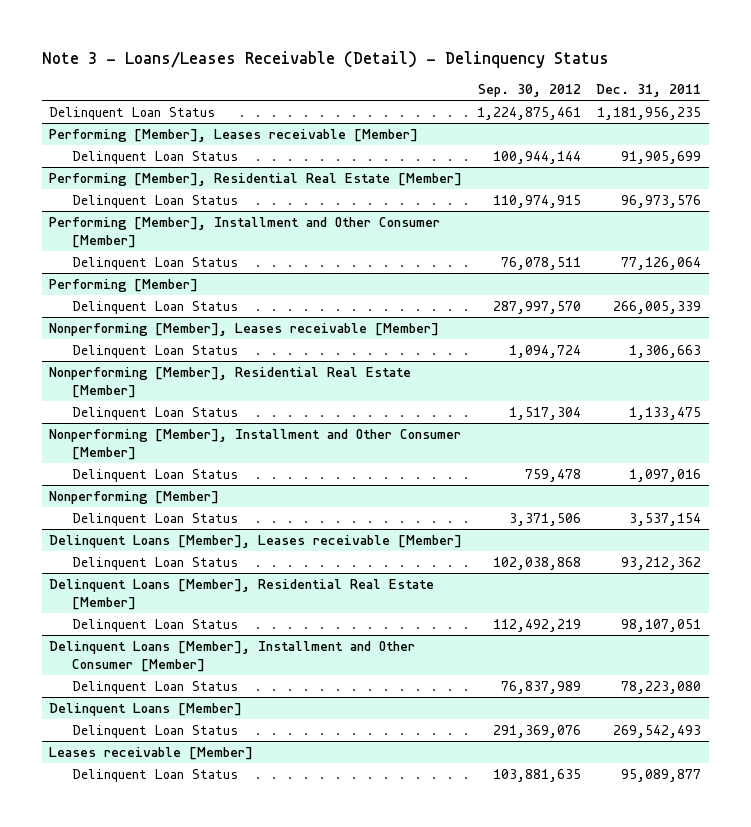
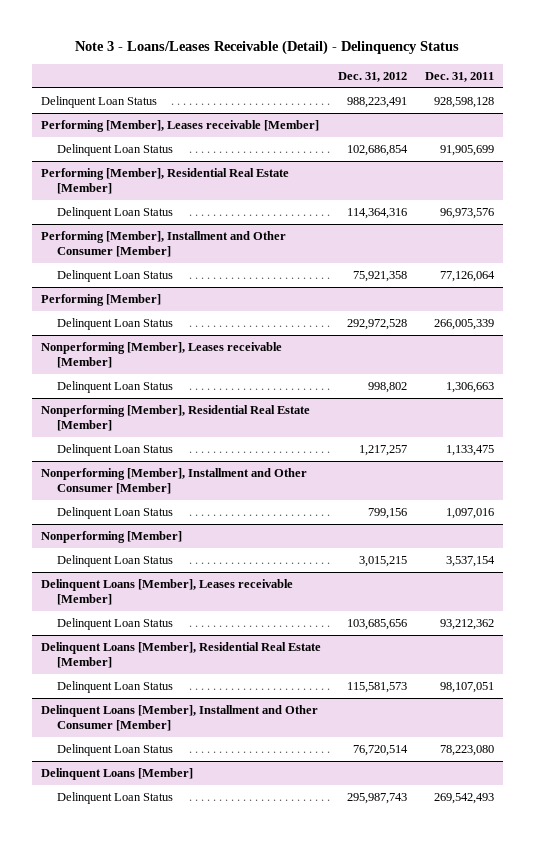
[478,84,582,98] Sep. 30, 2012 -> none
none -> [338,71,408,82] Dec. 31, 2012
[597,106,702,120] 1,181,956,235 -> [434,97,495,109] 928,598,128
[49,746,254,760] Leases receivable [Member] -> none
[72,768,239,782] Delinquent Loan Status -> none

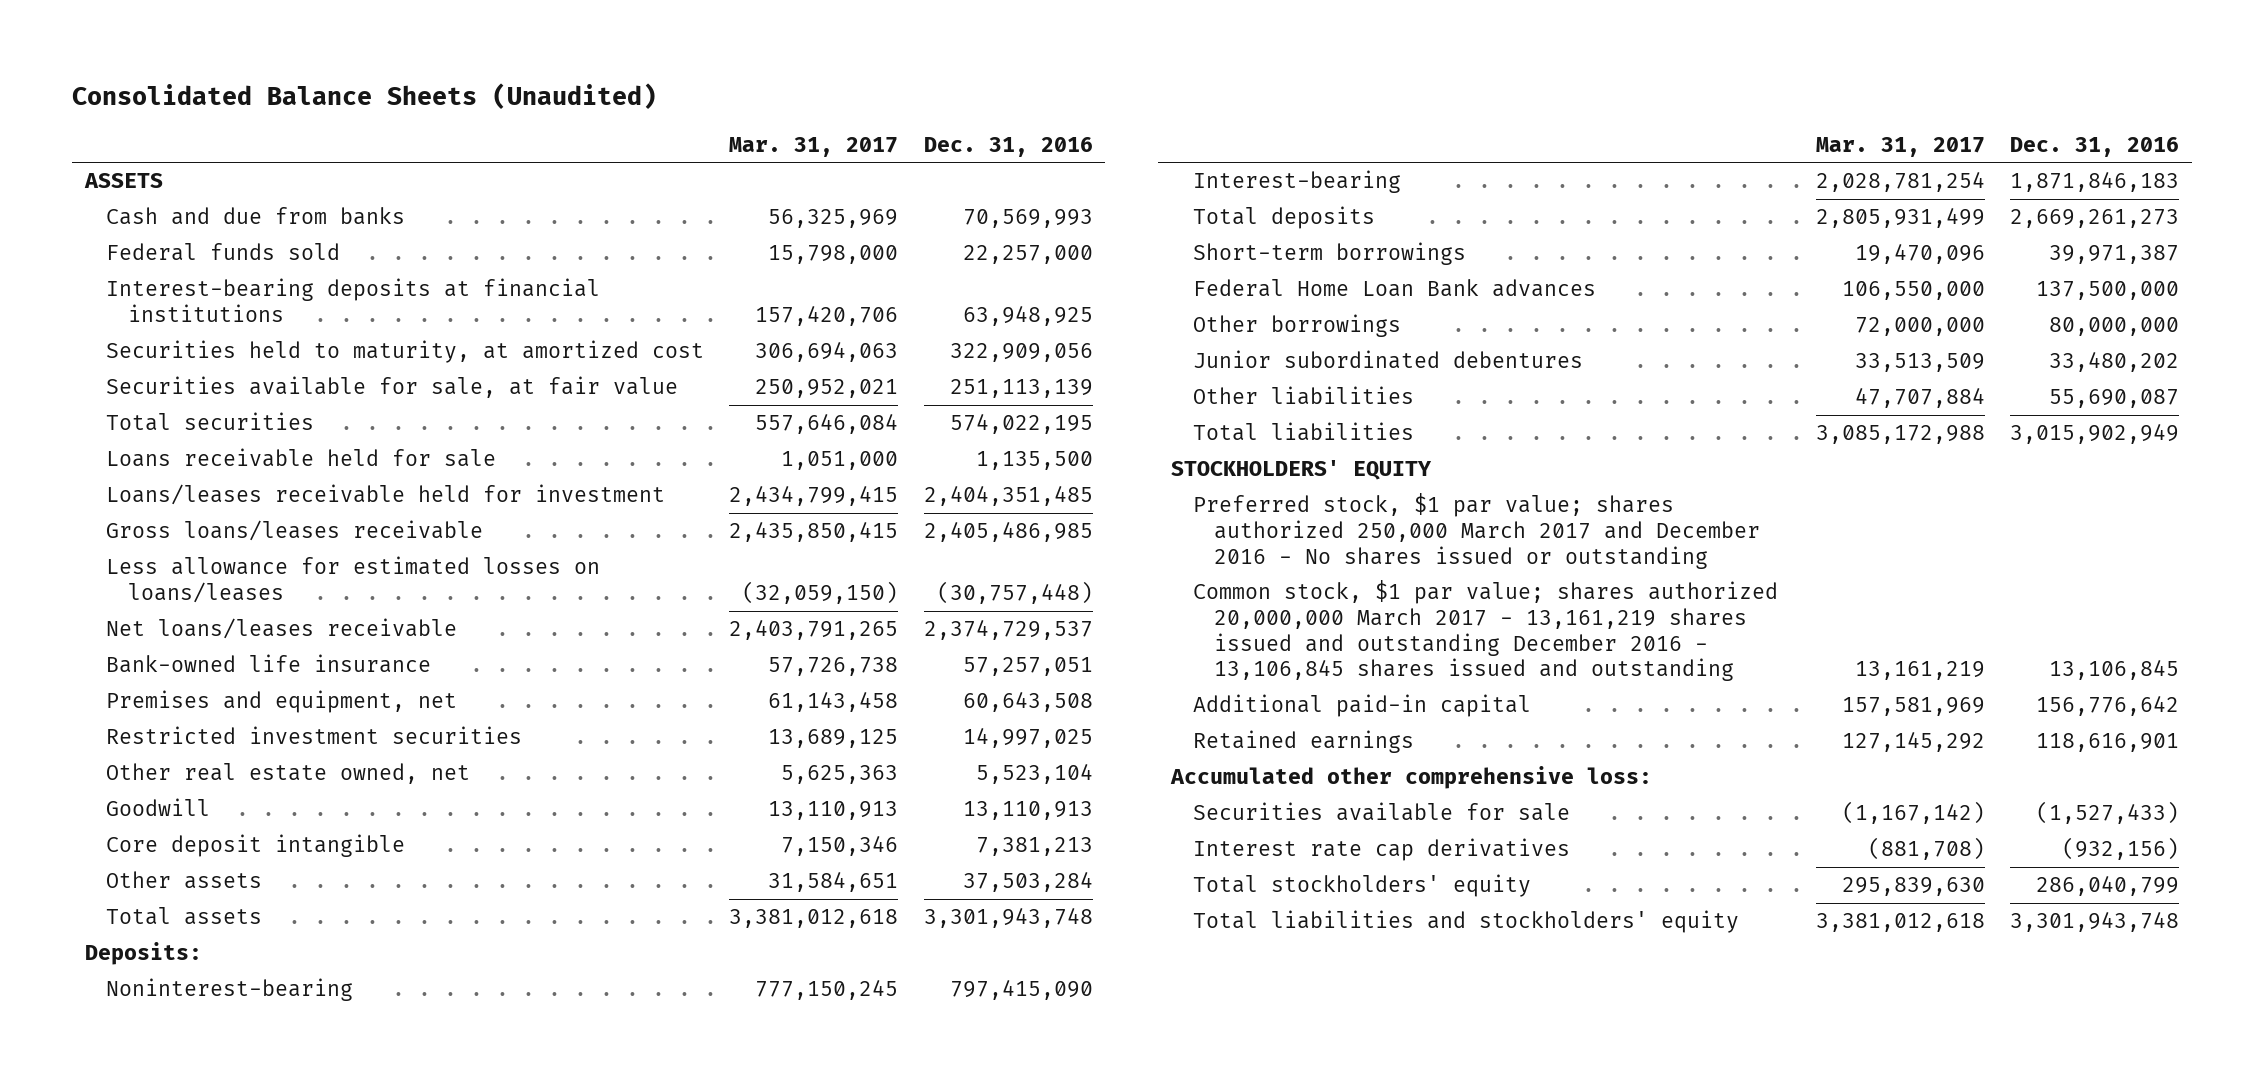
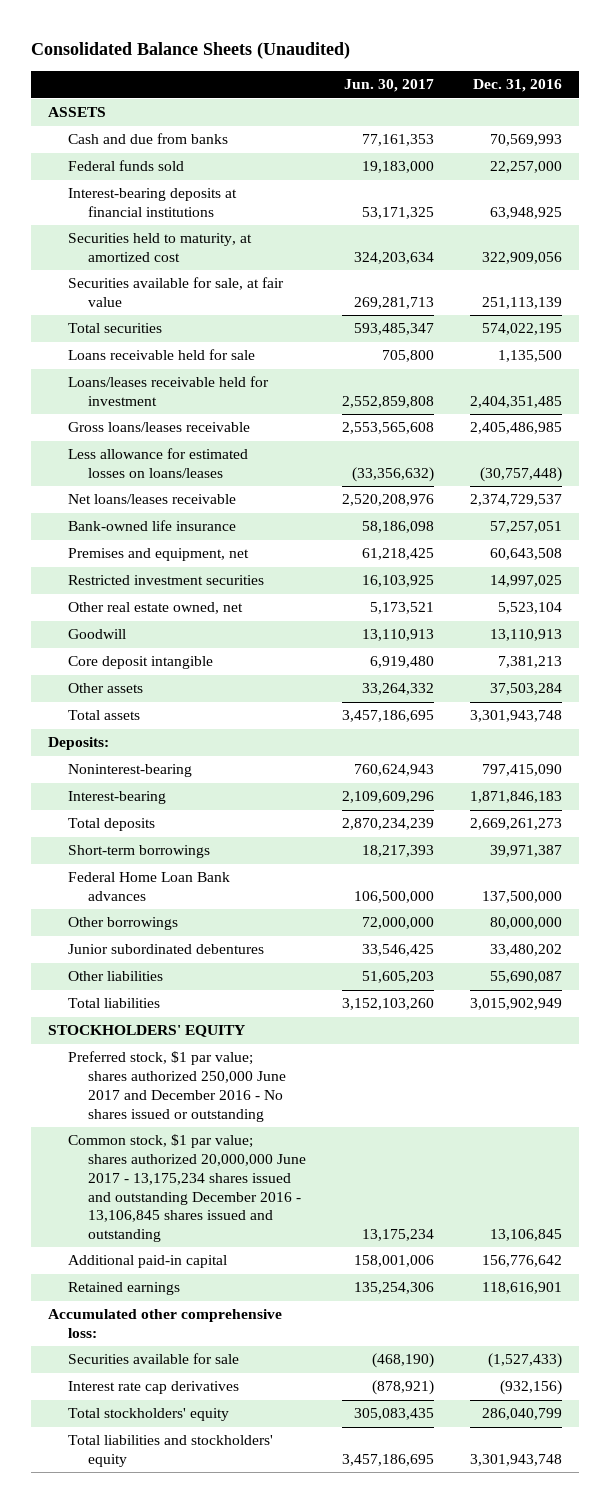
[729,136,899,157] Mar. 31, 2017 -> none
none -> [343,79,434,93] Jun. 30, 2017
[1192,493,1761,569] Preferred stock, $1 par value; shares authorized 250,000 March 2017 and December 2016 - No shares issued or outstanding -> [68,1051,287,1122] Preferred stock, $1 par value; shares authorized 250,000 June 2017 and December 2016 - No shares issued or outstanding
[1192,580,1778,682] Common stock, $1 par value; shares authorized 20,000,000 March 2017 - 13,161,219 shares issued and outstanding December 2016 - 13,106,845 shares issued and outstanding -> [68,1134,307,1242] Common stock, $1 par value; shares authorized 20,000,000 June 2017 - 13,175,234 shares issued and outstanding December 2016 - 13,106,845 shares issued and outstanding

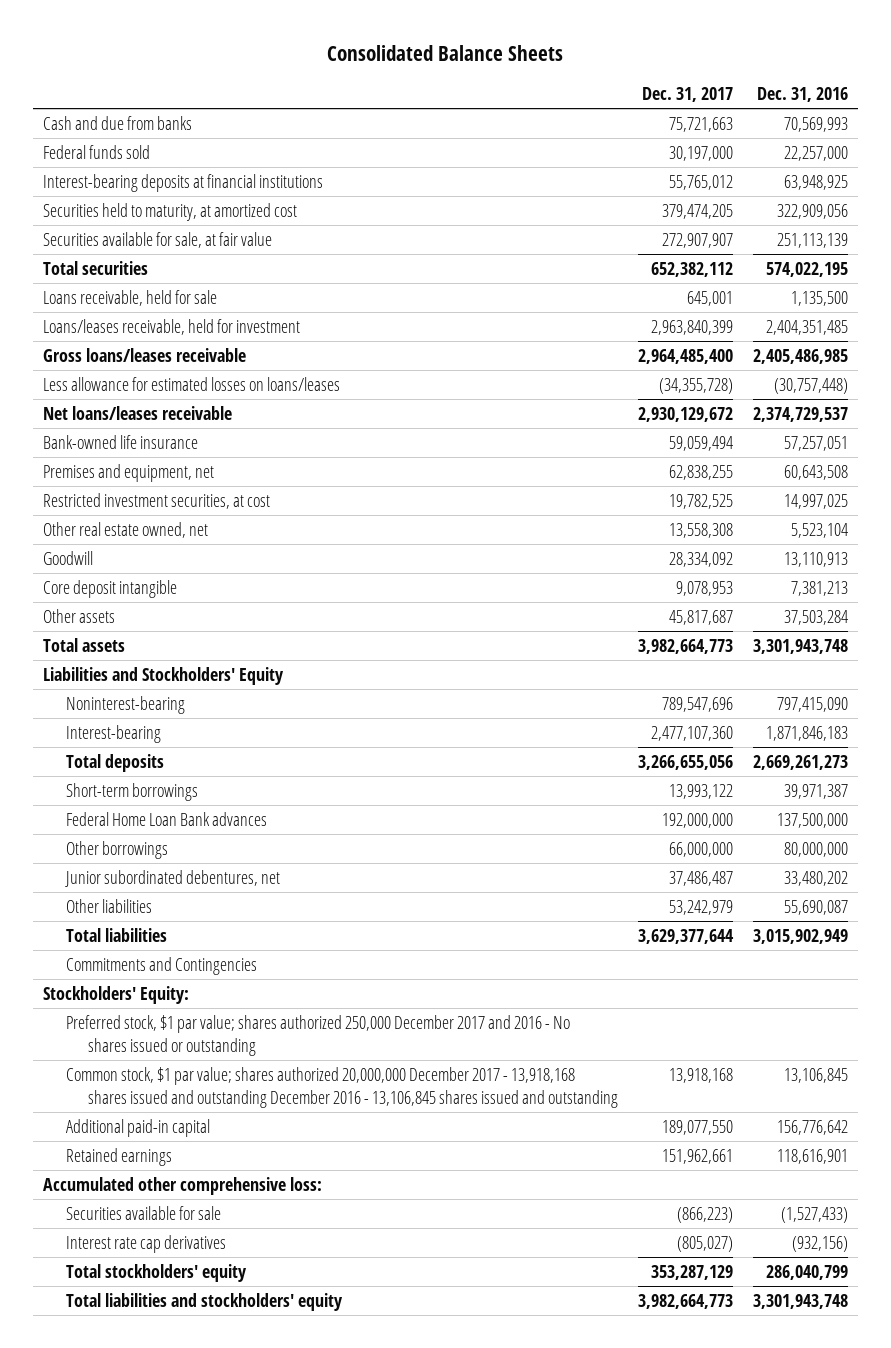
[30,42,350,60] Consolidated Balance Sheets (Unaudited) -> [327,45,564,62] Consolidated Balance Sheets
[343,79,434,93] Jun. 30, 2017 -> none
none -> [641,87,733,103] Dec. 31, 2017
[48,107,107,118] ASSETS -> none
[68,349,256,361] Loans receivable held for sale -> [43,289,218,306] Loans receivable, held for sale
[68,376,270,407] Loans/leases receivable held for investment -> [43,318,301,335] Loans/leases receivable, held for investment
[68,575,265,586] Restricted investment securities -> [43,492,271,509] Restricted investment securities, at cost
[48,737,110,751] Deposits: -> none
none -> [43,666,285,685] Liabilities and Stockholders' Equity
[68,944,265,955] Junior subordinated debentures -> [64,869,280,887] Junior subordinated debentures, net
none -> [65,956,257,975] Commitments and Contingencies
[48,1025,246,1038] STOCKHOLDERS' EQUITY -> [43,985,190,1004] Stockholders' Equity:
[68,1051,287,1122] Preferred stock, $1 par value; shares authorized 250,000 June 2017 and December 2016 - No shares issued or outstanding -> [65,1014,570,1057] Preferred stock, $1 par value; shares authorized 250,000 December 2017 and 2016 - No shares issued or outstanding
[68,1134,307,1242] Common stock, $1 par value; shares authorized 20,000,000 June 2017 - 13,175,234 shares issued and outstanding December 2016 - 13,106,845 shares issued and outstanding -> [65,1066,619,1109] Common stock, $1 par value; shares authorized 20,000,000 December 2017 - 13,918,168 shares issued and outstanding December 2016 - 13,106,845 shares issued and outstanding

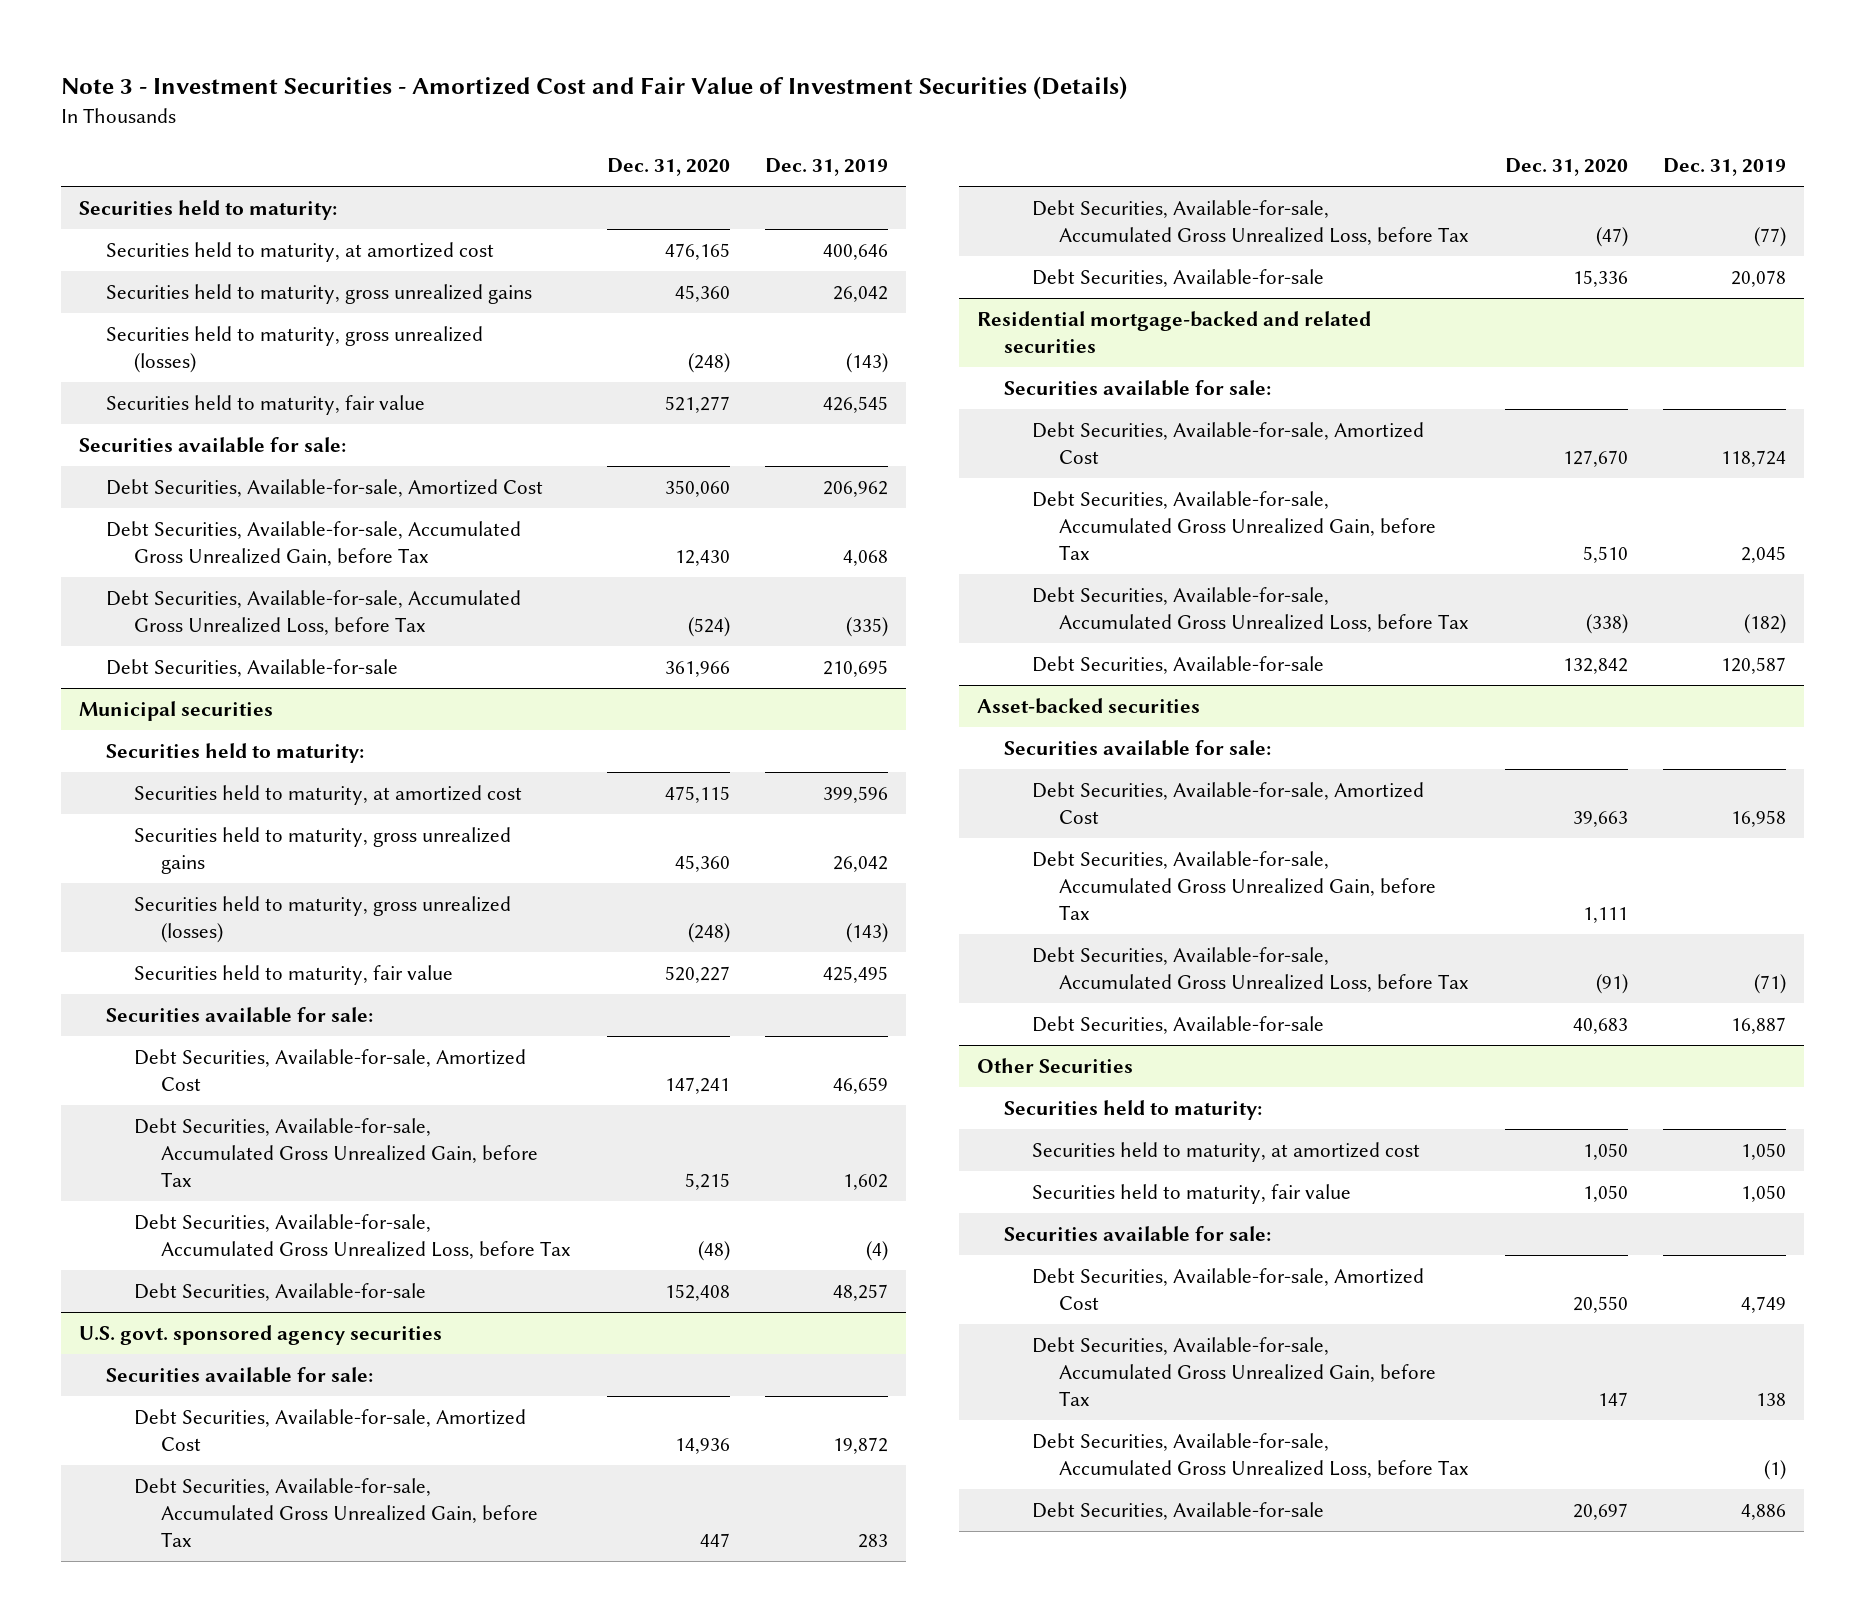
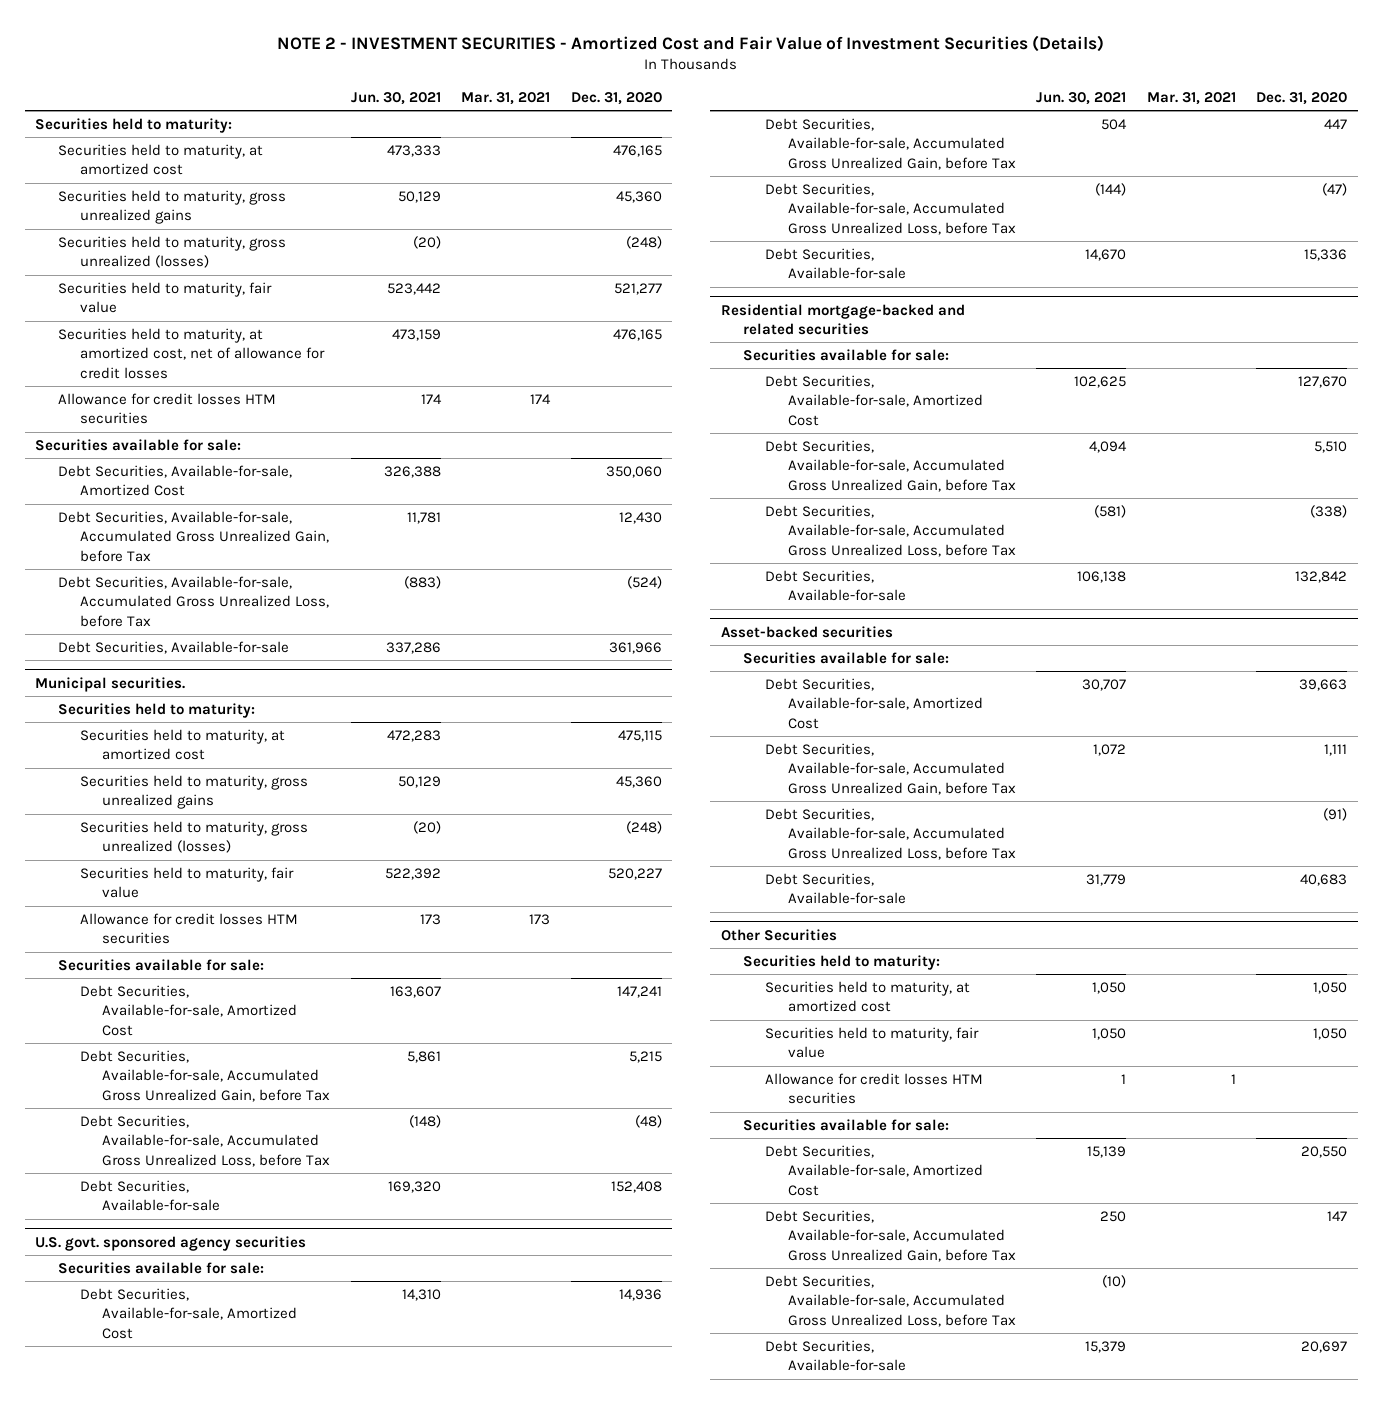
[61,76,1128,100] Note 3 - Investment Securities - Amortized Cost and Fair Value of Investment Securities (Details) -> [277,34,1105,52] NOTE 2 - INVESTMENT SECURITIES - Amortized Cost and Fair Value of Investment Securities (Details)
[765,158,889,177] Dec. 31, 2019 -> none
none -> [350,92,441,106] Jun. 30, 2021
none -> [461,92,551,106] Mar. 31, 2021
none -> [57,327,325,379] Securities held to maturity, at amortized cost, net of allowance for credit losses
none -> [57,392,276,425] Allowance for credit losses HTM securities
[79,701,274,722] Municipal securities -> [35,676,186,692] Municipal securities.
none -> [79,912,298,945] Allowance for credit losses HTM securities
none -> [765,1072,984,1105] Allowance for credit losses HTM securities

